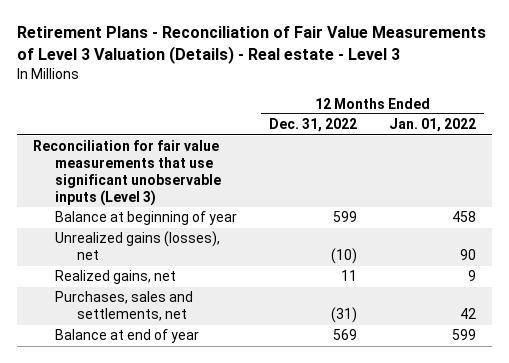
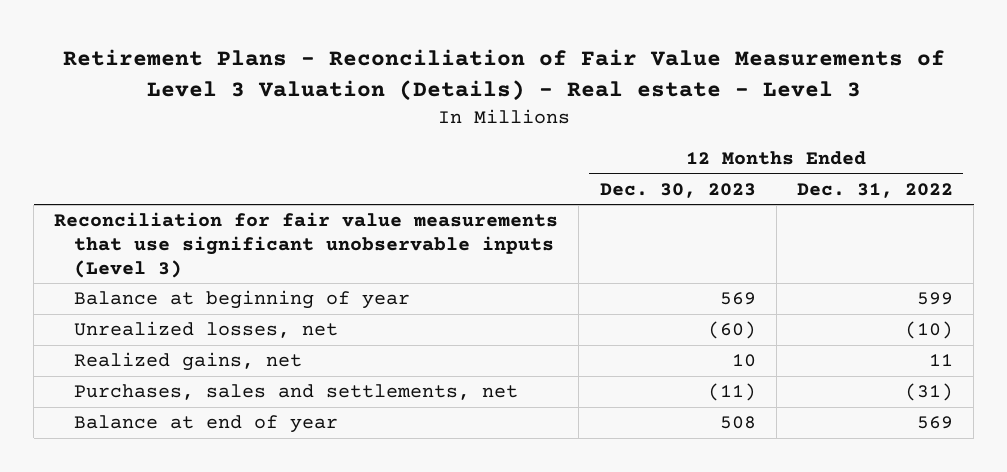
[389,118,477,133] Jan. 01, 2022 -> none
none -> [599,182,756,198] Dec. 30, 2023
[54,231,220,261] Unrealized gains (losses), net -> [73,321,338,339] Unrealized losses, net

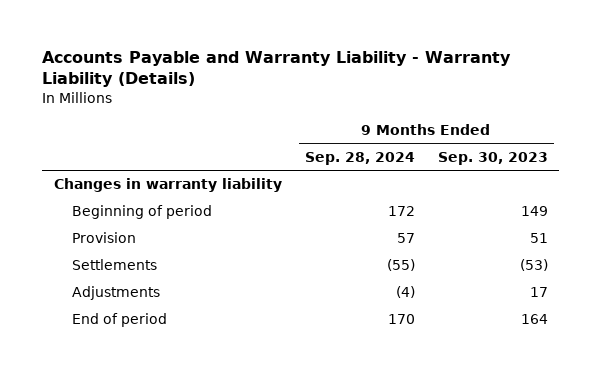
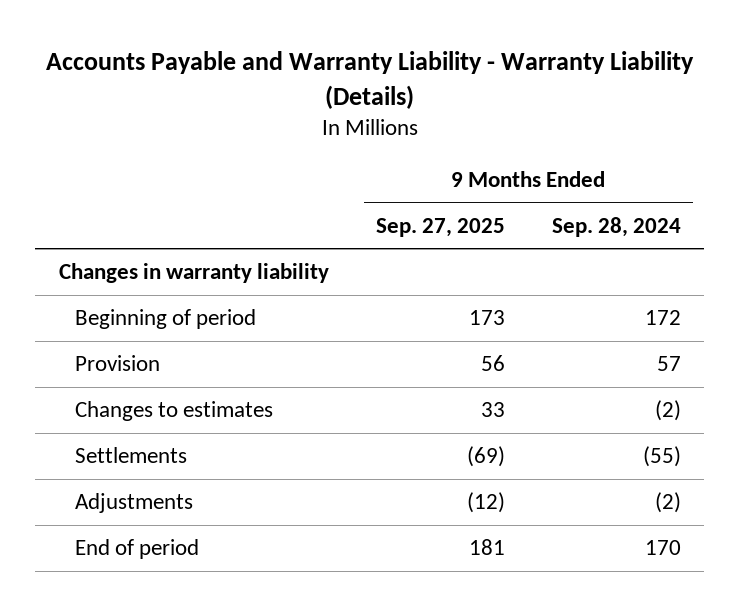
[437,151,548,165] Sep. 30, 2023 -> none
none -> [375,217,505,237] Sep. 27, 2025
none -> [75,401,274,422] Changes to estimates
[395,286,415,299] (4) -> [654,492,681,514] (2)

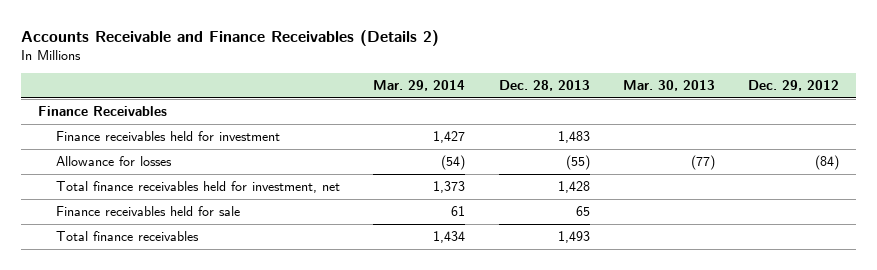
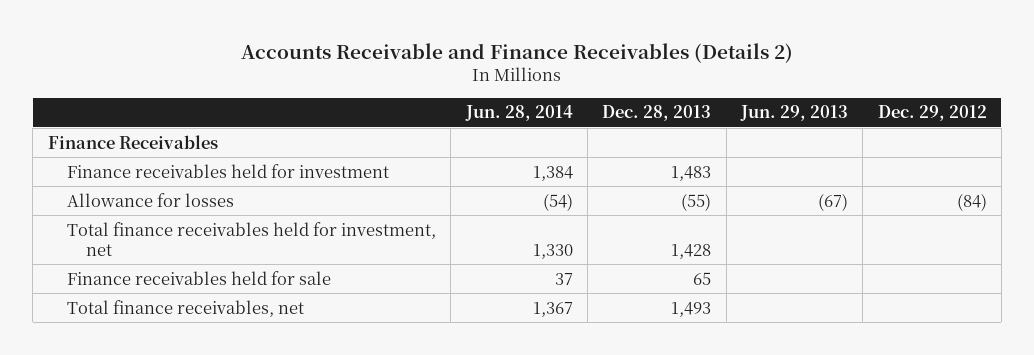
[373,80,466,92] Mar. 29, 2014 -> none
[622,80,715,92] Mar. 30, 2013 -> none
none -> [464,105,573,122] Jun. 28, 2014
none -> [740,105,849,122] Jun. 29, 2013
[56,231,200,242] Total finance receivables -> [67,299,305,317] Total finance receivables, net

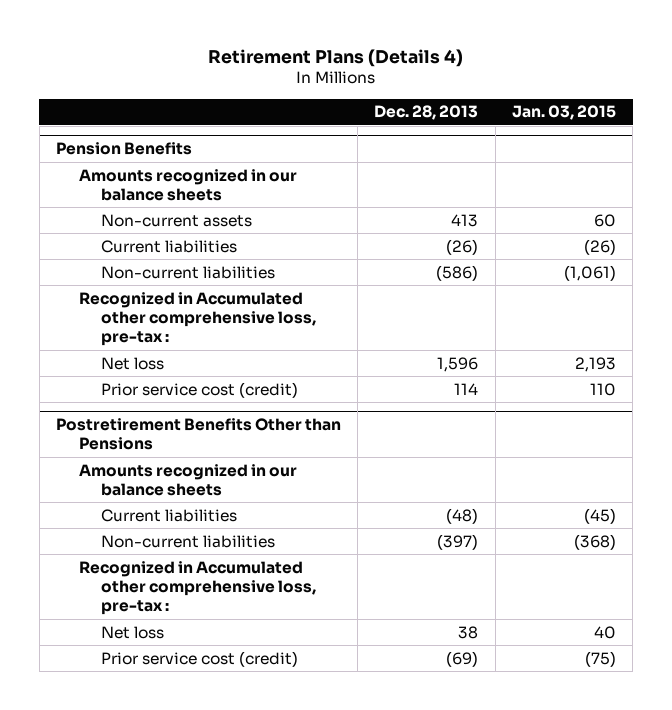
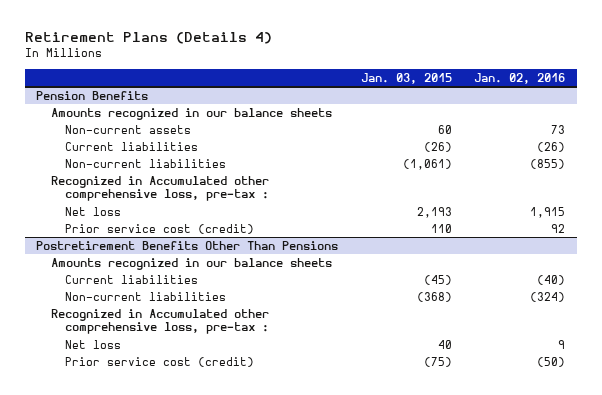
[374,105,479,121] Dec. 28, 2013 -> none
none -> [474,72,566,84] Jan. 02, 2016
[55,418,341,451] Postretirement Benefits Other than Pensions -> [36,240,339,250] Postretirement Benefits Other Than Pensions

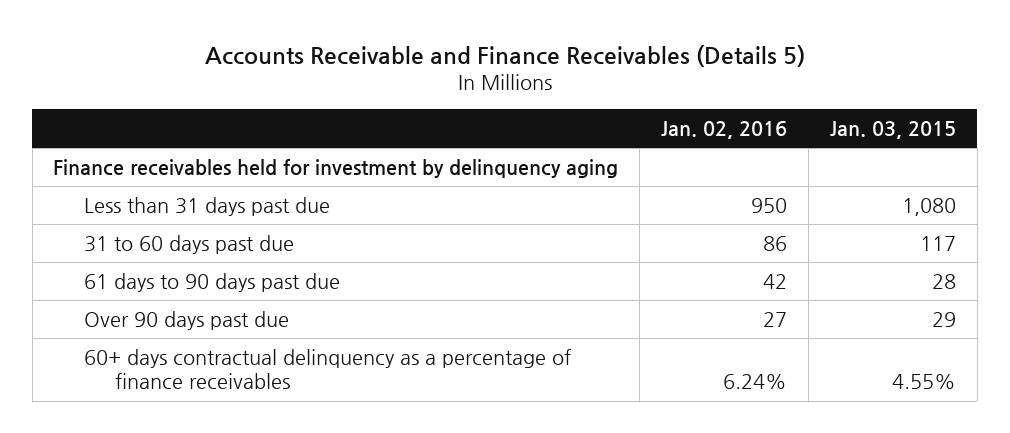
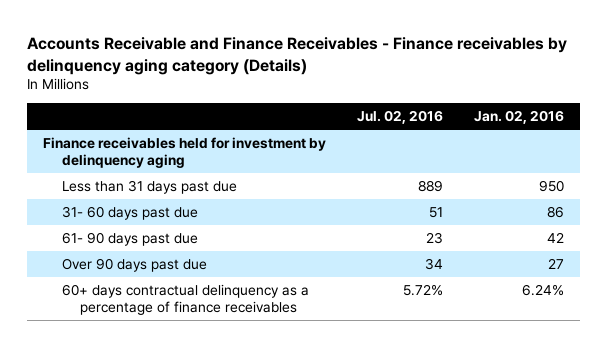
[204,44,805,67] Accounts Receivable and Finance Receivables (Details 5) -> [27,36,568,75] Accounts Receivable and Finance Receivables - Finance receivables by delinquency aging category (Details)
[830,121,957,140] Jan. 03, 2015 -> none
none -> [357,110,444,125] Jul. 02, 2016
[84,234,295,254] 31 to 60 days past due -> [61,205,198,220] 31- 60 days past due
[84,272,341,292] 61 days to 90 days past due -> [61,231,198,246] 61- 90 days past due

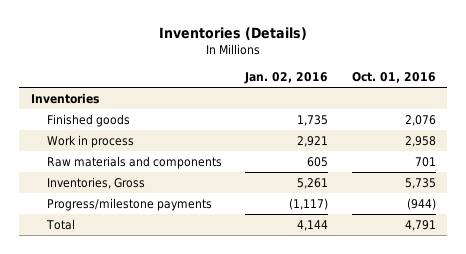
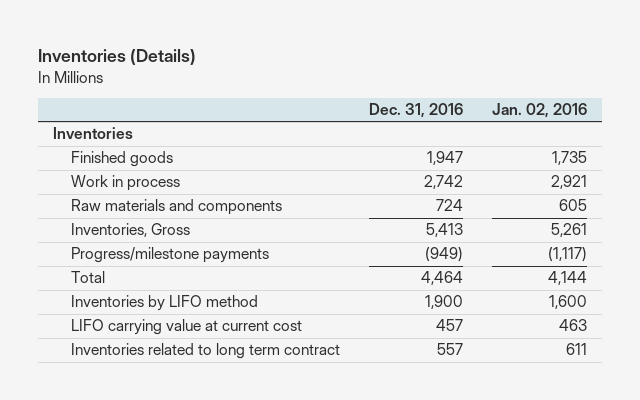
[351,71,436,83] Oct. 01, 2016 -> none
none -> [368,103,463,119] Dec. 31, 2016
none -> [70,295,258,312] Inventories by LIFO method
none -> [70,319,302,336] LIFO carrying value at current cost
none -> [70,343,340,360] Inventories related to long term contract

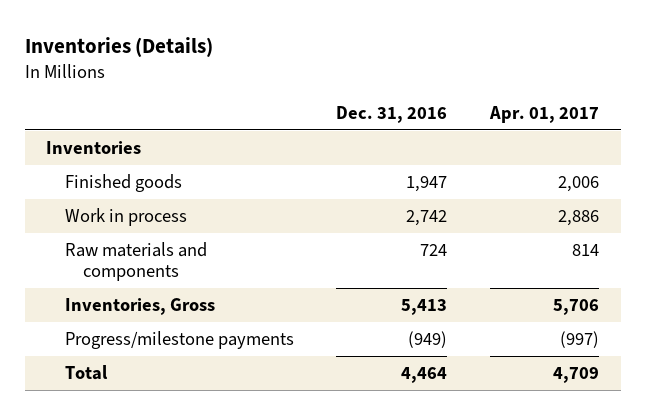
[492,103,588,119] Jan. 02, 2016 -> none
none -> [489,106,600,124] Apr. 01, 2017
[70,295,258,312] Inventories by LIFO method -> none
[70,319,302,336] LIFO carrying value at current cost -> none
[70,343,340,360] Inventories related to long term contract -> none

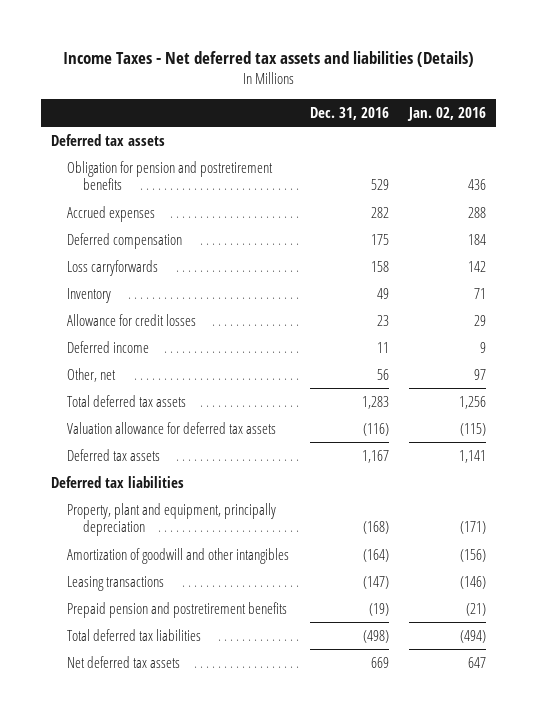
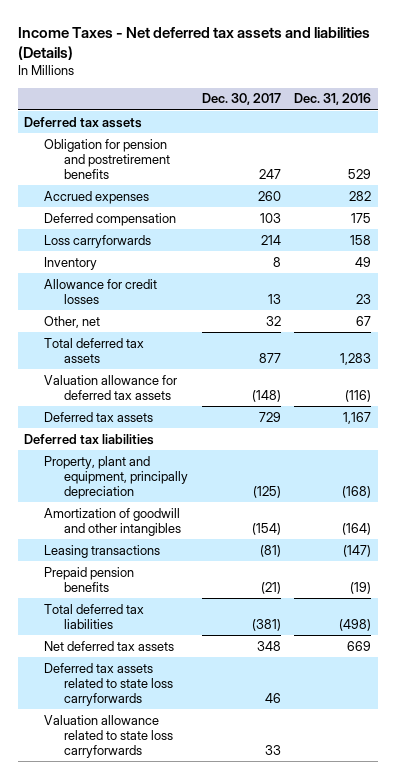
[406,106,486,121] Jan. 02, 2016 -> none
none -> [201,93,281,106] Dec. 30, 2017
[67,340,150,353] Deferred income -> none
[376,368,389,380] 56 -> [356,315,372,326] 67
[67,601,288,618] Prepaid pension and postretirement benefits -> [44,566,135,592] Prepaid pension benefits
none -> [44,662,174,706] Deferred tax assets related to state loss carryforwards
none -> [44,714,174,758] Valuation allowance related to state loss carryforwards

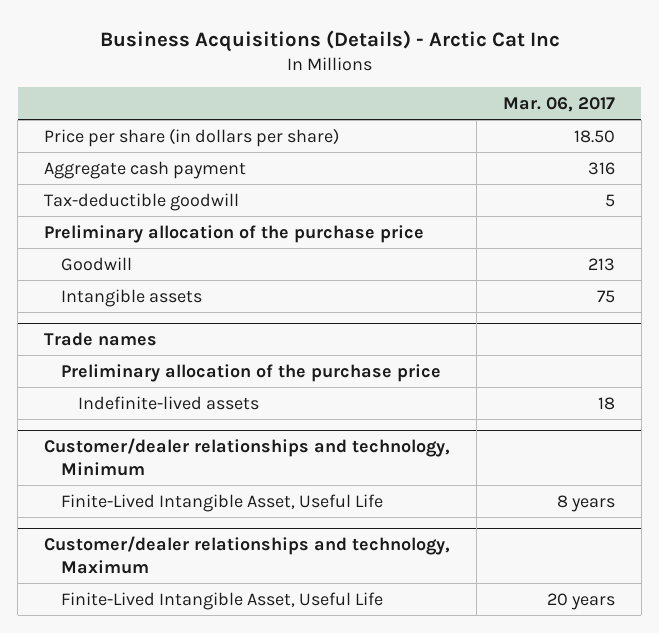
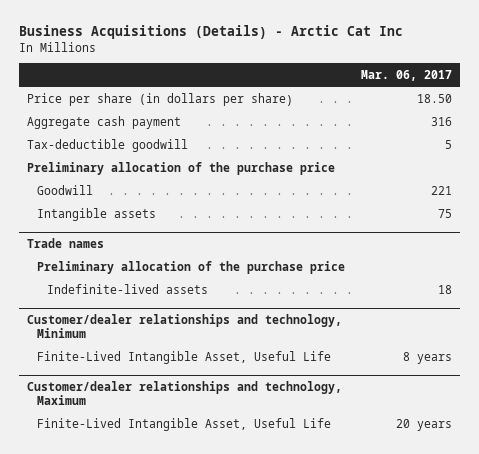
[587,257,615,271] 213 -> [430,185,452,195] 221

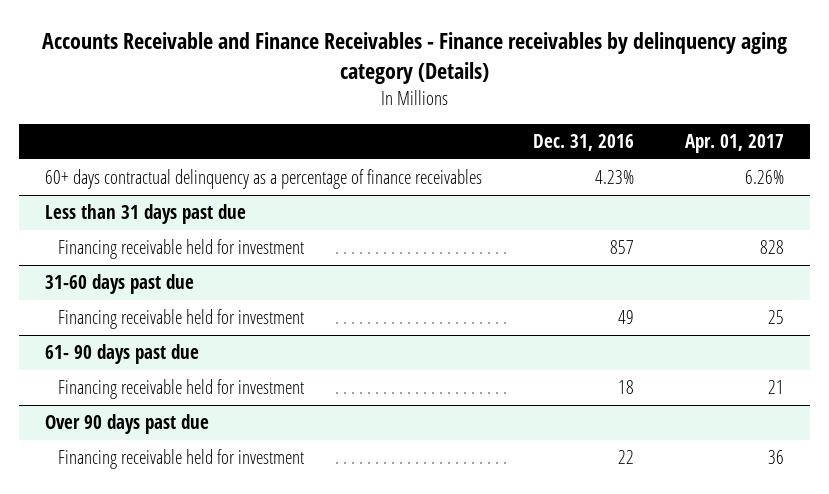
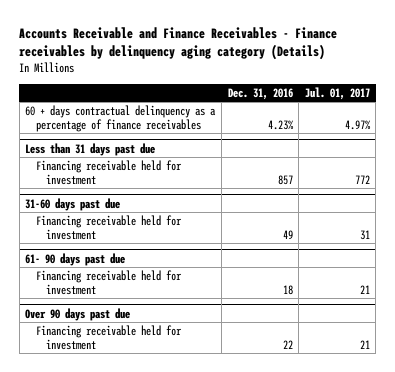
[685,134,785,154] Apr. 01, 2017 -> none
none -> [304,86,370,100] Jul. 01, 2017
[44,169,482,190] 60+ days contractual delinquency as a percentage of finance receivables -> [25,104,217,132] 60 + days contractual delinquency as a percentage of finance receivables

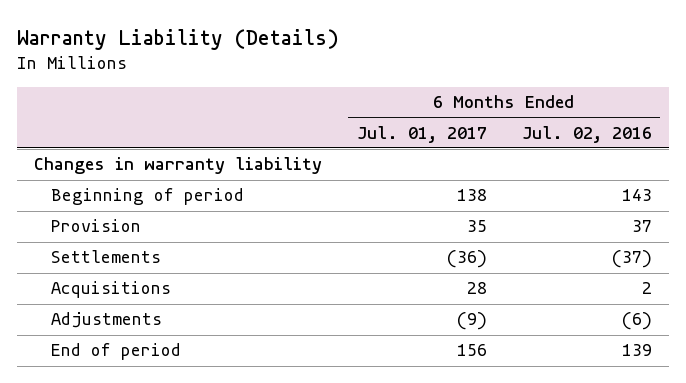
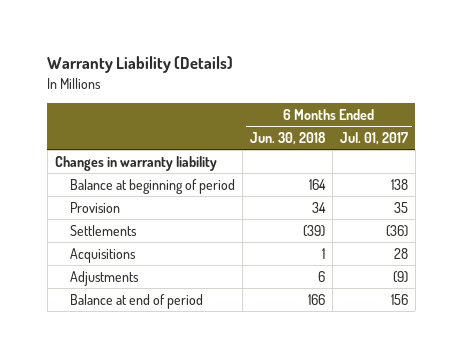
[521,125,652,143] Jul. 02, 2016 -> none
none -> [249,131,326,145] Jun. 30, 2018
[50,188,244,206] Beginning of period -> [69,178,235,194] Balance at beginning of period
[50,343,181,361] End of period -> [69,293,203,309] Balance at end of period

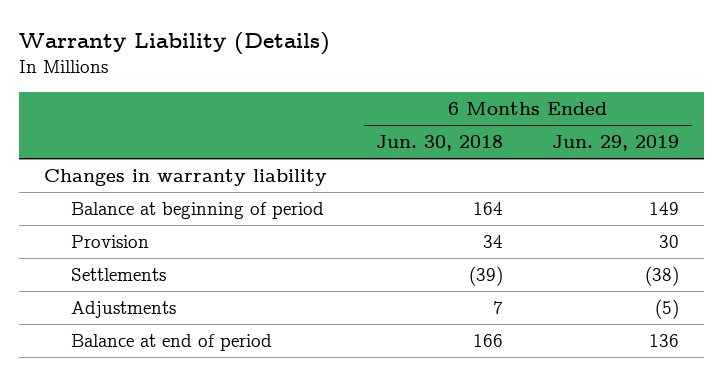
[339,131,408,145] Jul. 01, 2017 -> none
none -> [552,135,680,152] Jun. 29, 2019
[69,247,136,263] Acquisitions -> none
[317,270,325,282] 6 -> [492,301,503,315] 7

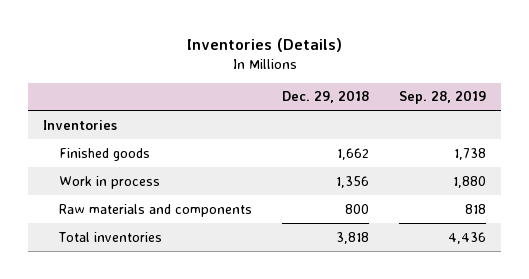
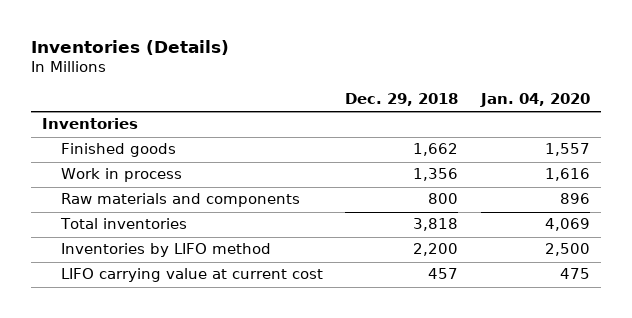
[399,90,487,105] Sep. 28, 2019 -> none
none -> [480,92,591,107] Jan. 04, 2020
none -> [60,243,271,258] Inventories by LIFO method
none -> [60,268,323,283] LIFO carrying value at current cost

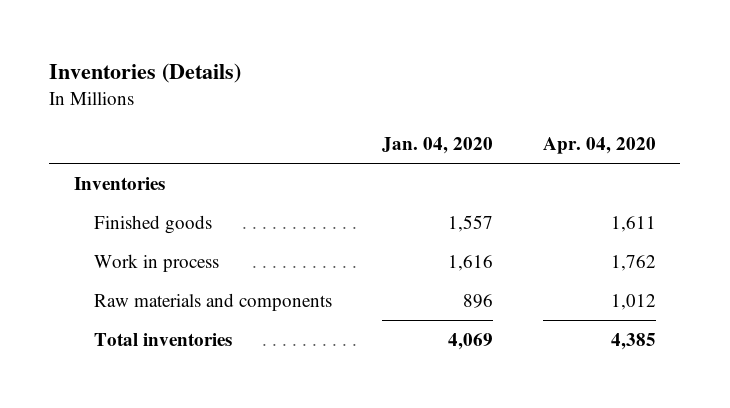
[345,92,459,106] Dec. 29, 2018 -> none
none -> [542,137,656,155] Apr. 04, 2020
[60,243,271,258] Inventories by LIFO method -> none
[60,268,323,283] LIFO carrying value at current cost -> none

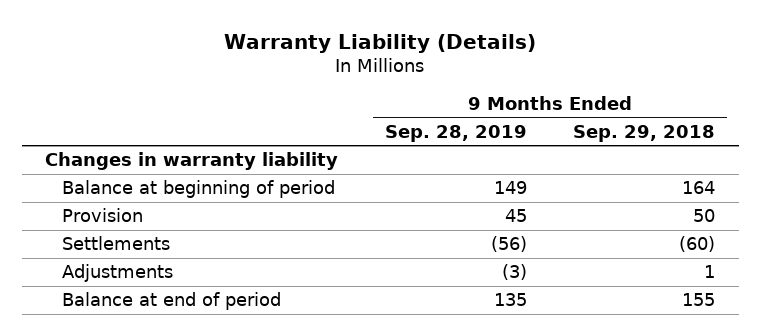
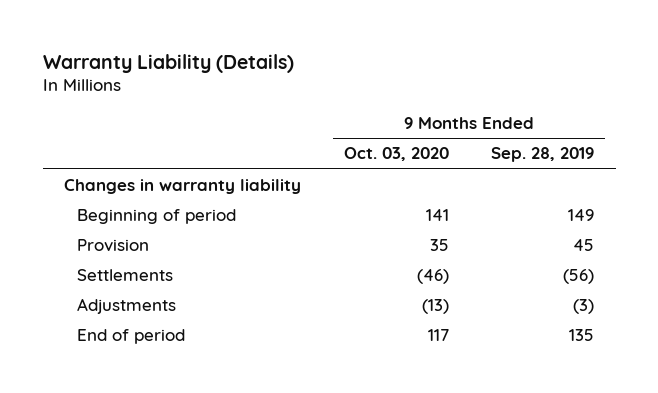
[573,124,716,142] Sep. 29, 2018 -> none
none -> [343,147,449,162] Oct. 03, 2020
[62,180,336,199] Balance at beginning of period -> [77,209,237,225] Beginning of period
[62,292,282,311] Balance at end of period -> [77,329,186,345] End of period

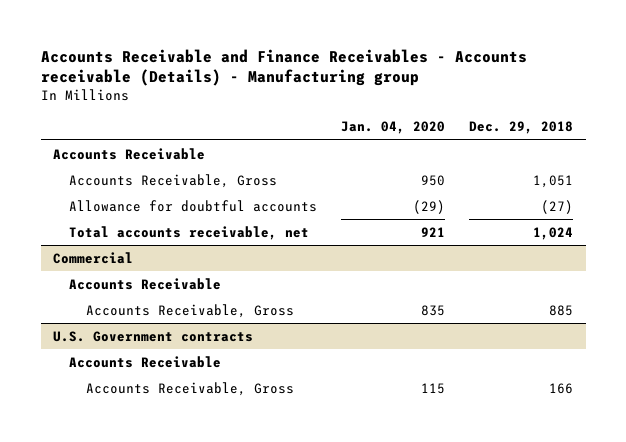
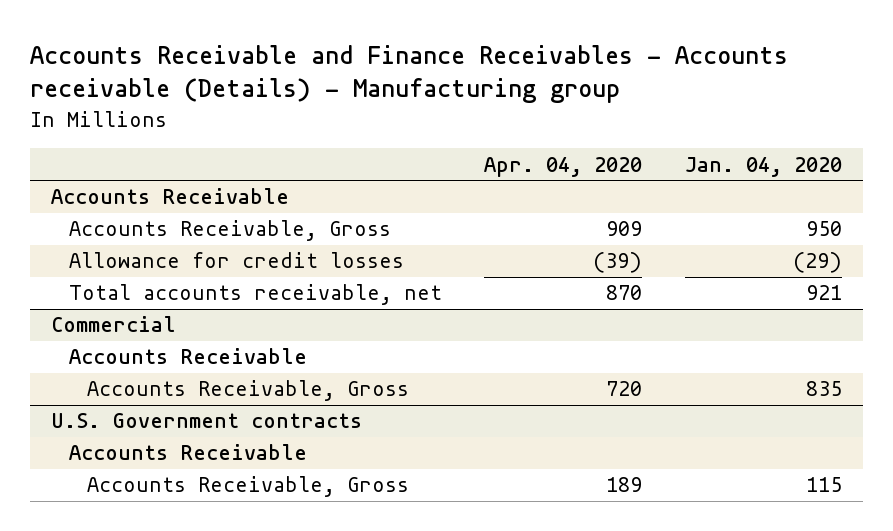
[469,121,574,135] Dec. 29, 2018 -> none
none -> [484,156,643,177] Apr. 04, 2020
[69,199,318,212] Allowance for doubtful accounts -> [68,252,404,269] Allowance for credit losses

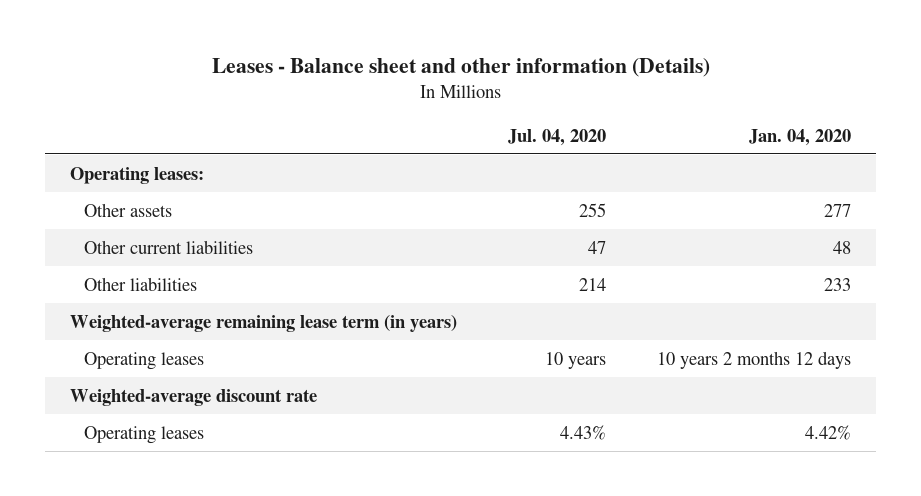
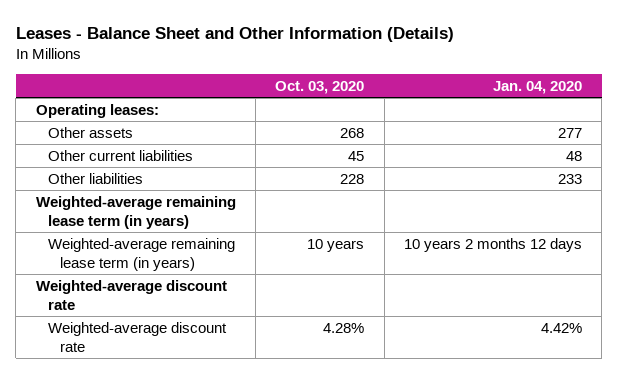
[211,58,710,78] Leases - Balance sheet and other information (Details) -> [15,27,454,43] Leases - Balance Sheet and Other Information (Details)
[508,128,607,146] Jul. 04, 2020 -> none
none -> [275,80,365,94] Oct. 03, 2020
[83,351,204,370] Operating leases -> [48,237,236,271] Weighted-average remaining lease term (in years)
[83,425,204,444] Operating leases -> [48,321,228,352] Weighted-average discount rate

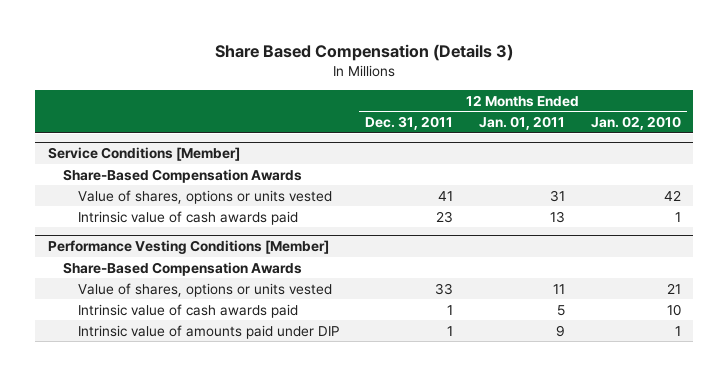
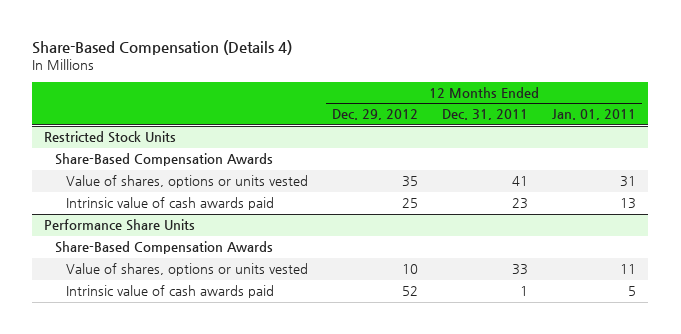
[215,43,514,61] Share Based Compensation (Details 3) -> [32,39,293,55] Share-Based Compensation (Details 4)
[590,116,681,131] Jan. 02, 2010 -> none
none -> [332,109,419,121] Dec. 29, 2012
[47,147,240,162] Service Conditions [Member] -> none
none -> [44,131,177,144] Restricted Stock Units
[47,240,329,255] Performance Vesting Conditions [Member] -> none
none -> [44,219,196,232] Performance Share Units
[78,324,340,339] Intrinsic value of amounts paid under DIP -> none

